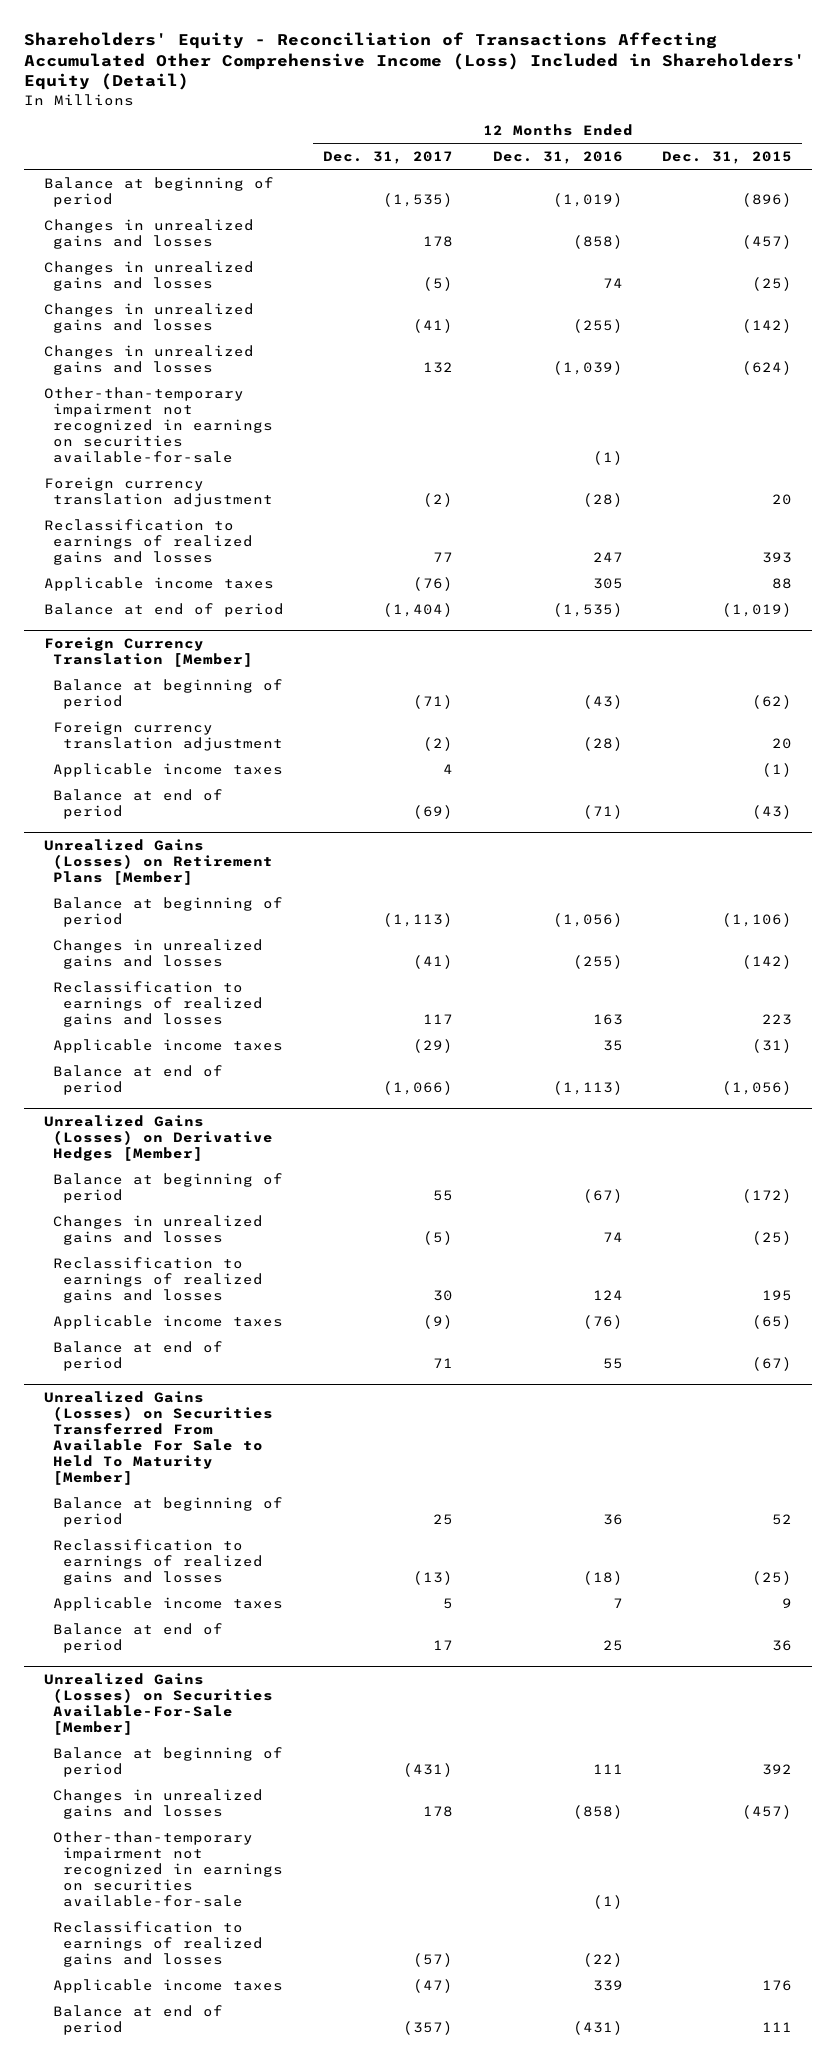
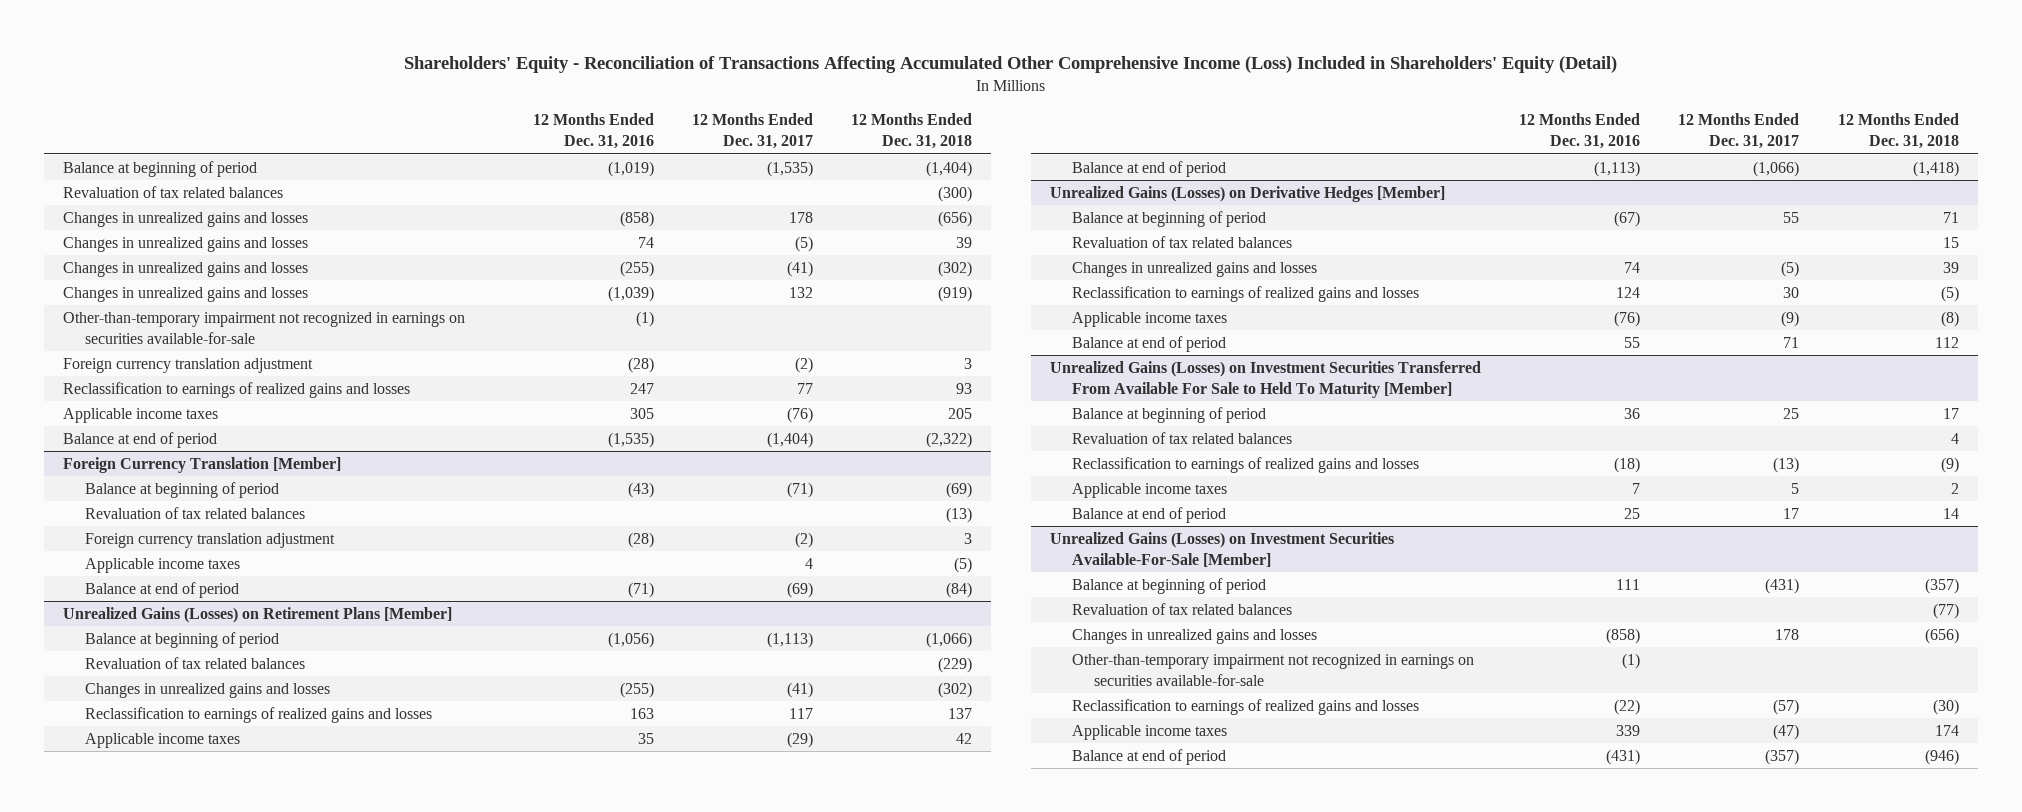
[662,151,793,165] Dec. 31, 2015 -> none
none -> [850,113,972,150] 12 Months Ended Dec. 31, 2018
none -> [63,185,284,198] Revaluation of tax related balances
none -> [85,506,306,519] Revaluation of tax related balances
none -> [85,656,306,669] Revaluation of tax related balances
none -> [1072,235,1293,248] Revaluation of tax related balances
[43,1390,274,1485] Unrealized Gains (Losses) on Securities Transferred From Available For Sale to Held To Maturity [Member] -> [1050,360,1482,398] Unrealized Gains (Losses) on Investment Securities Transferred From Available For Sale to Held To Maturity [Member]
none -> [1072,431,1293,444] Revaluation of tax related balances
[43,1672,274,1735] Unrealized Gains (Losses) on Securities Available-For-Sale [Member] -> [1050,531,1395,567] Unrealized Gains (Losses) on Investment Securities Available-For-Sale [Member]
none -> [1072,602,1293,615] Revaluation of tax related balances

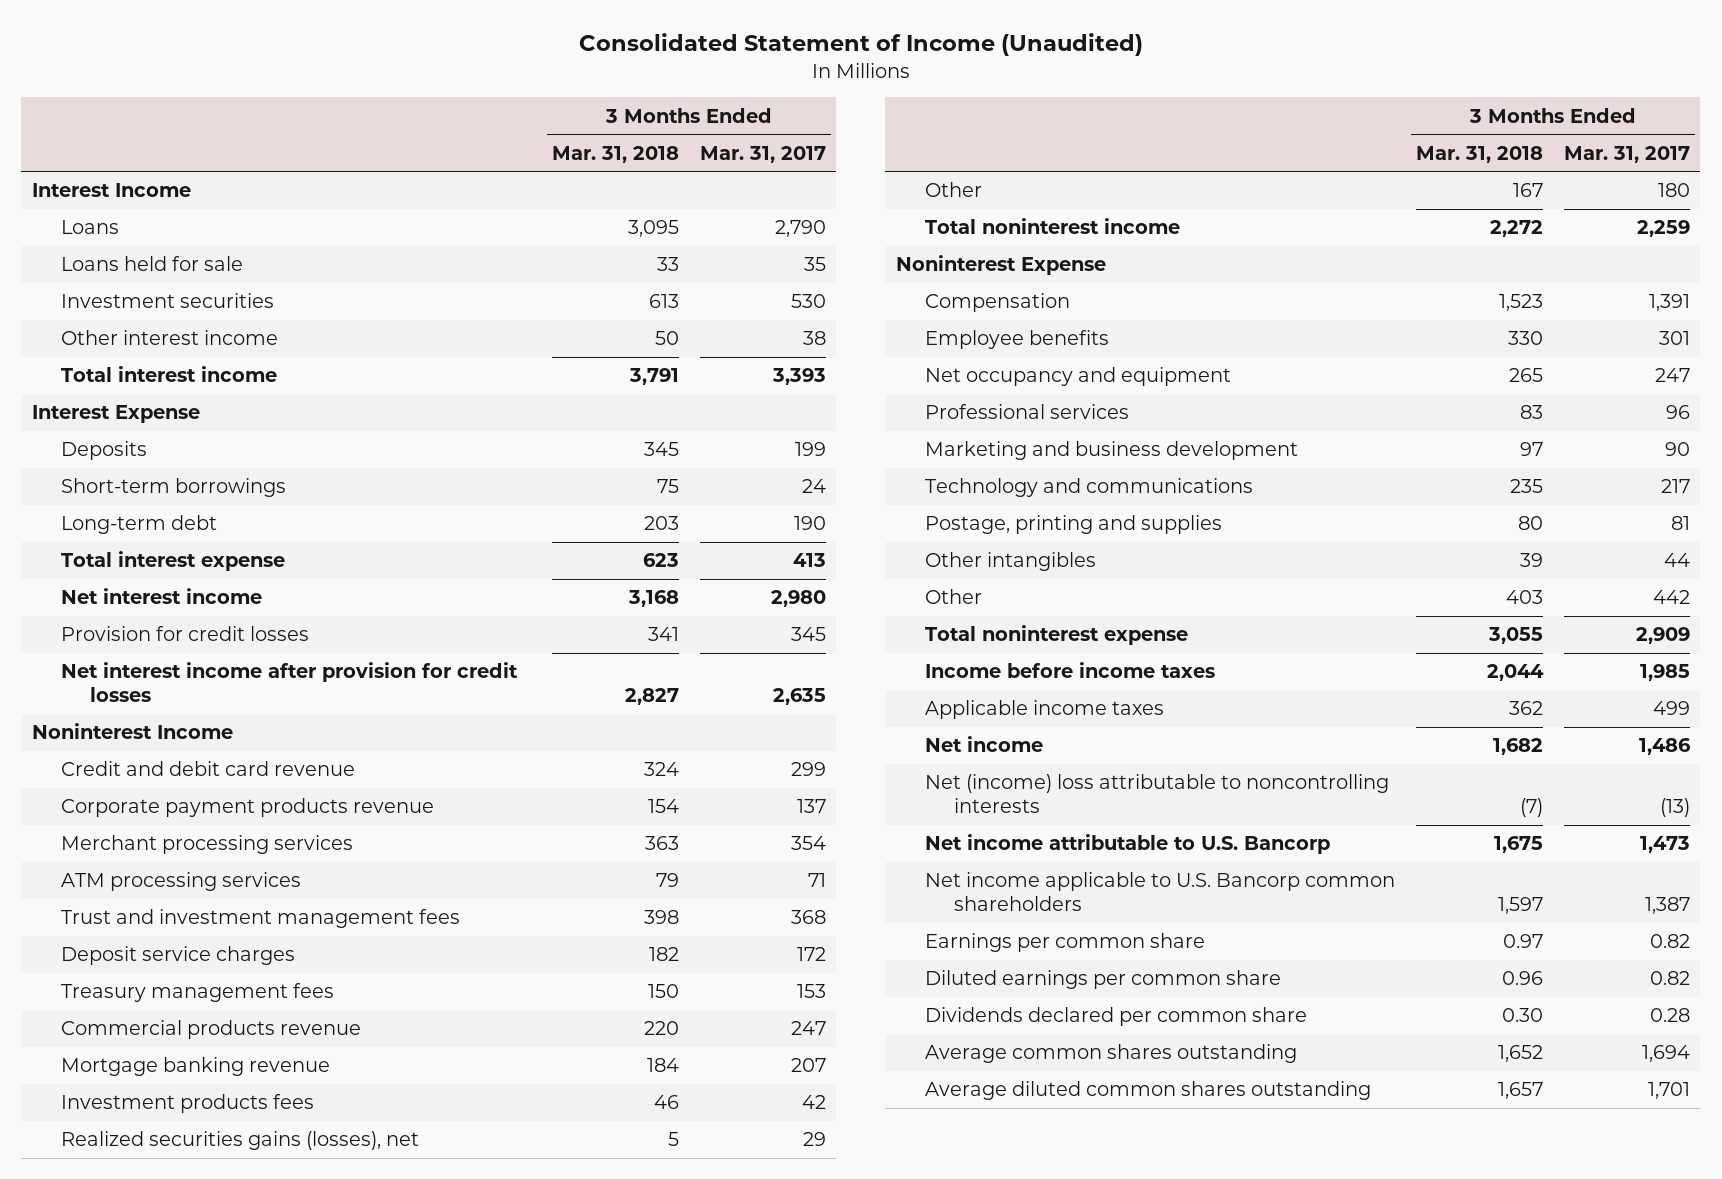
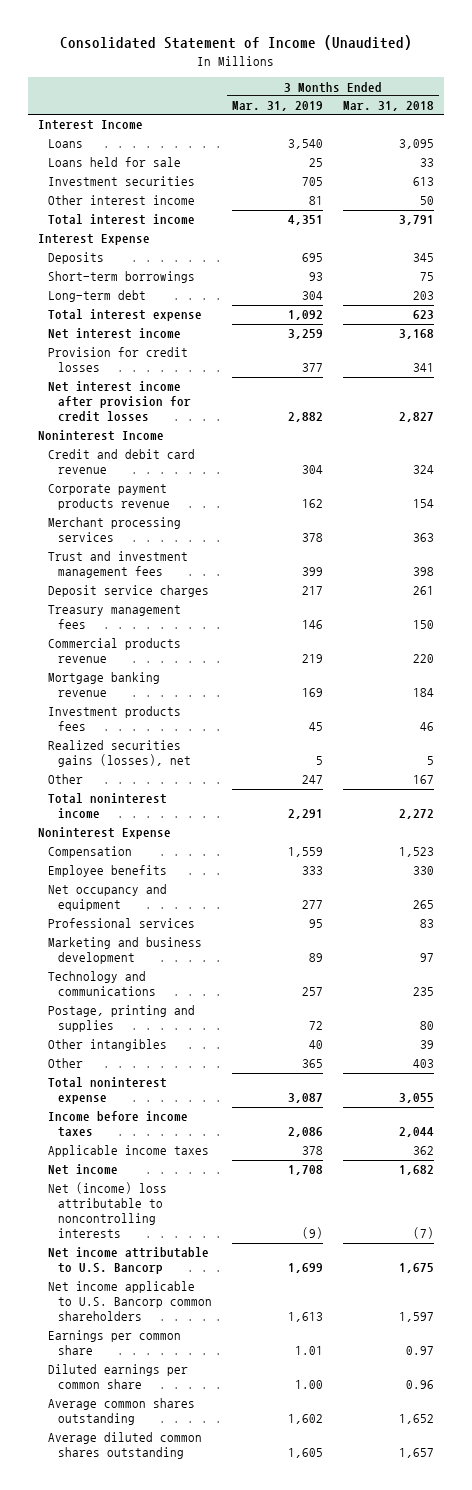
[699,145,826,163] Mar. 31, 2017 -> none
none -> [231,101,323,112] Mar. 31, 2019
[61,872,302,892] ATM processing services -> none
[648,947,679,962] 182 -> [413,586,435,596] 261
[925,1007,1308,1027] Dividends declared per common share -> none

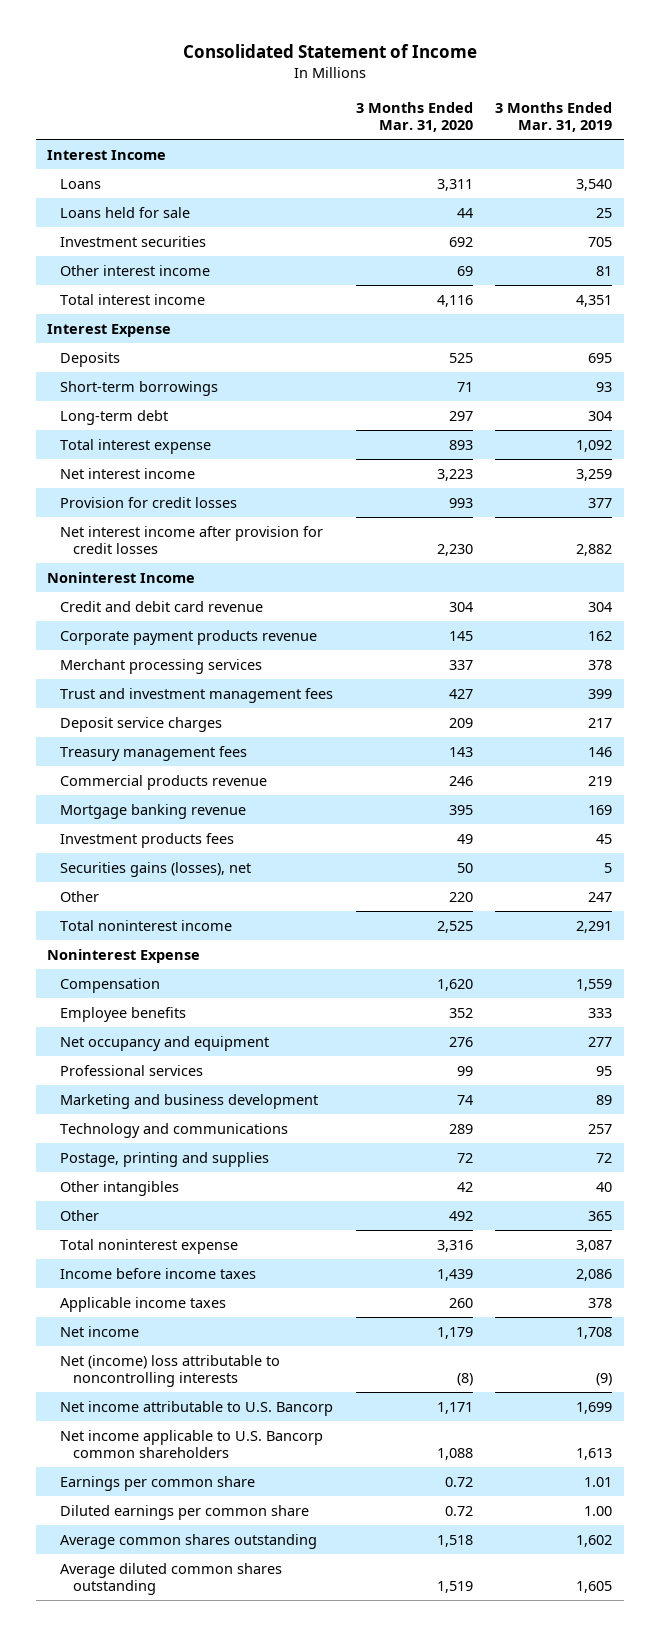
[60,35,413,51] Consolidated Statement of Income (Unaudited) -> [182,44,477,59] Consolidated Statement of Income
[343,101,435,112] Mar. 31, 2018 -> none
none -> [355,101,473,133] 3 Months Ended Mar. 31, 2020
[47,740,191,768] Realized securities gains (losses), net -> [60,861,252,877] Securities gains (losses), net

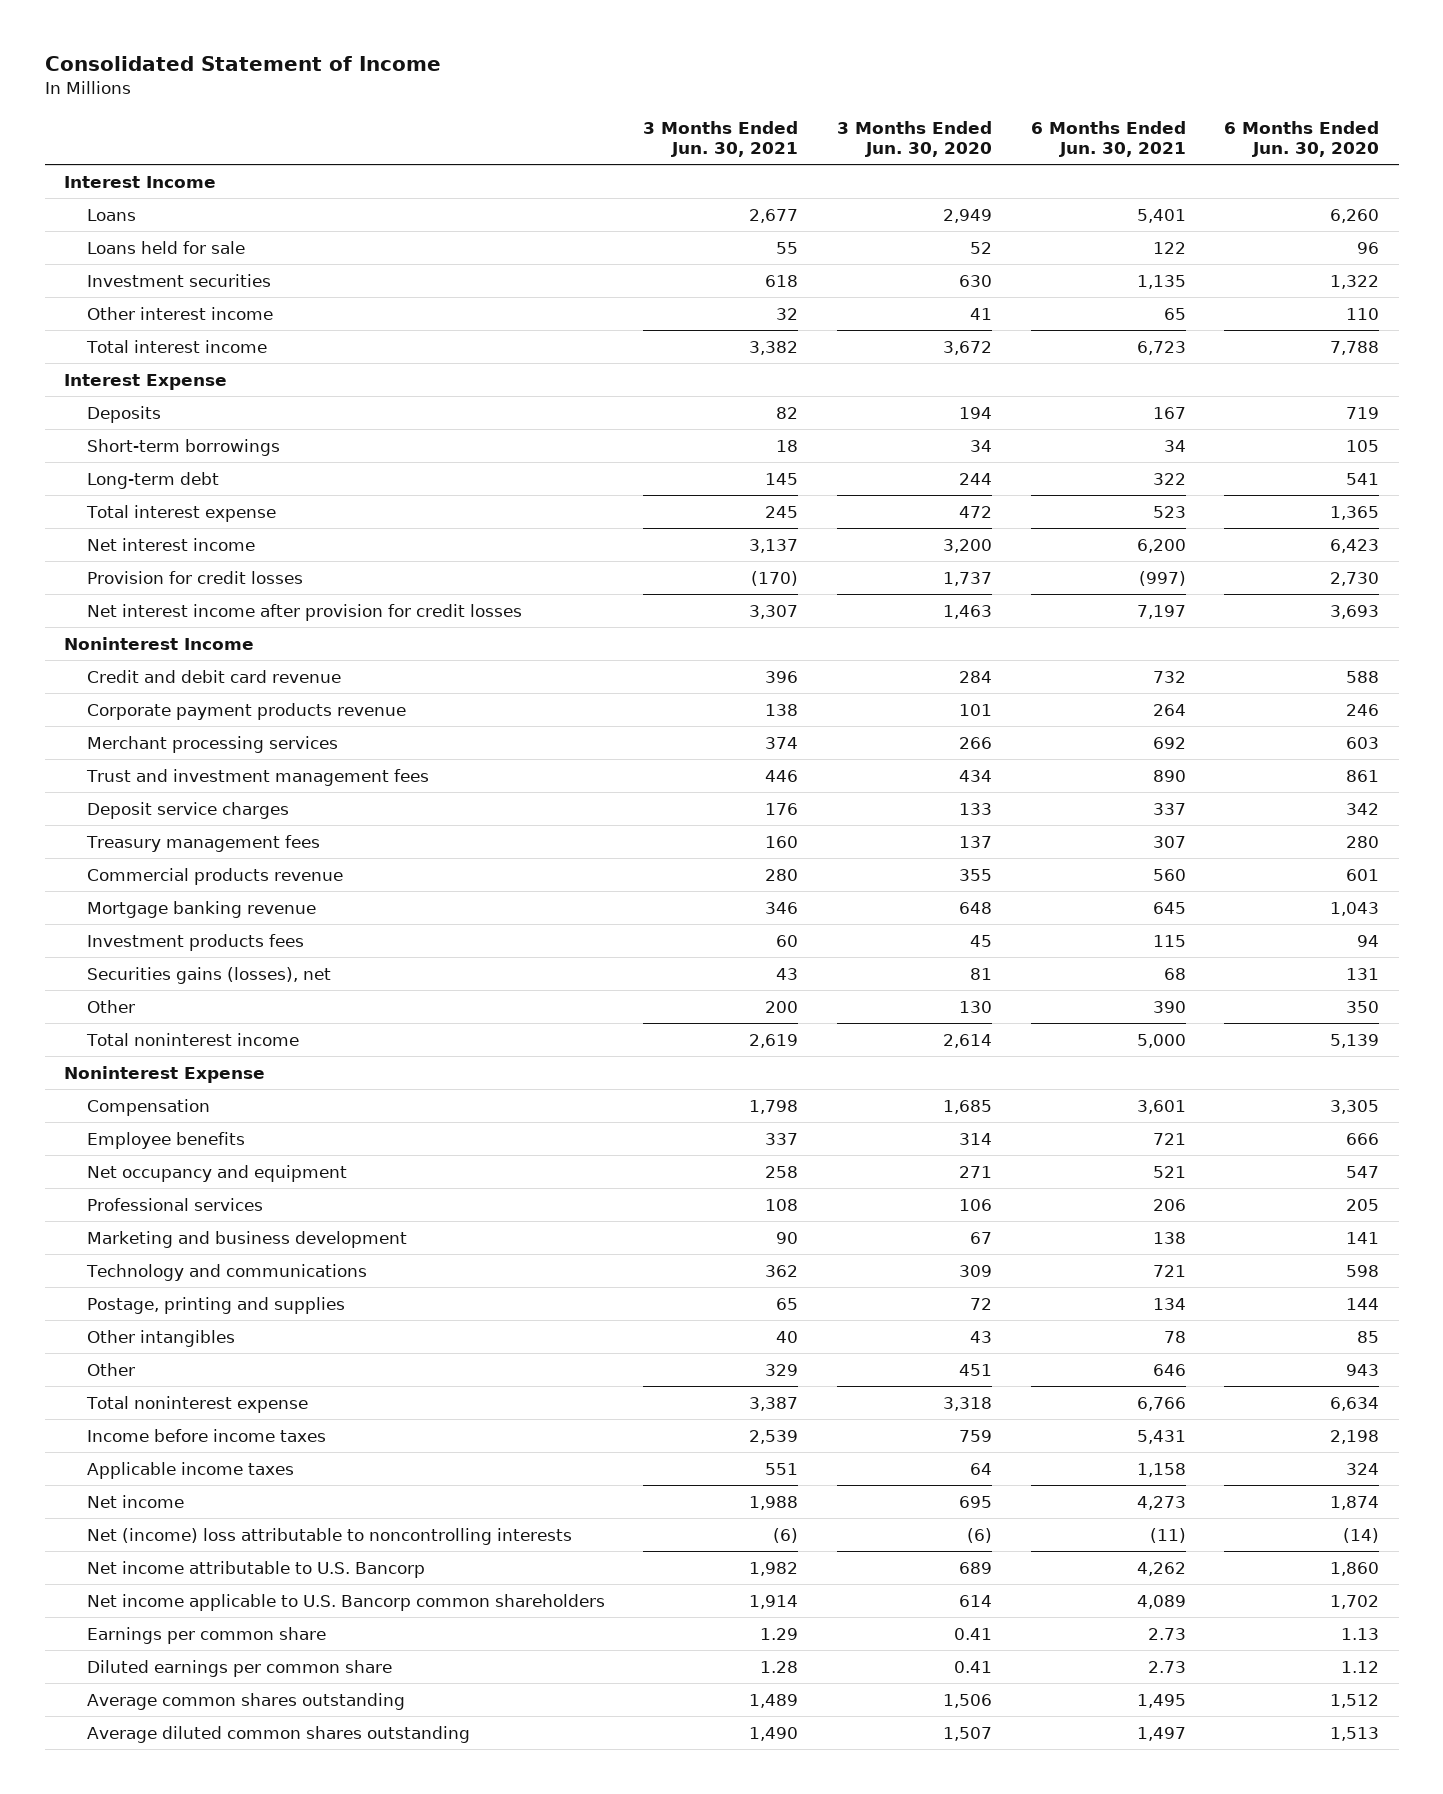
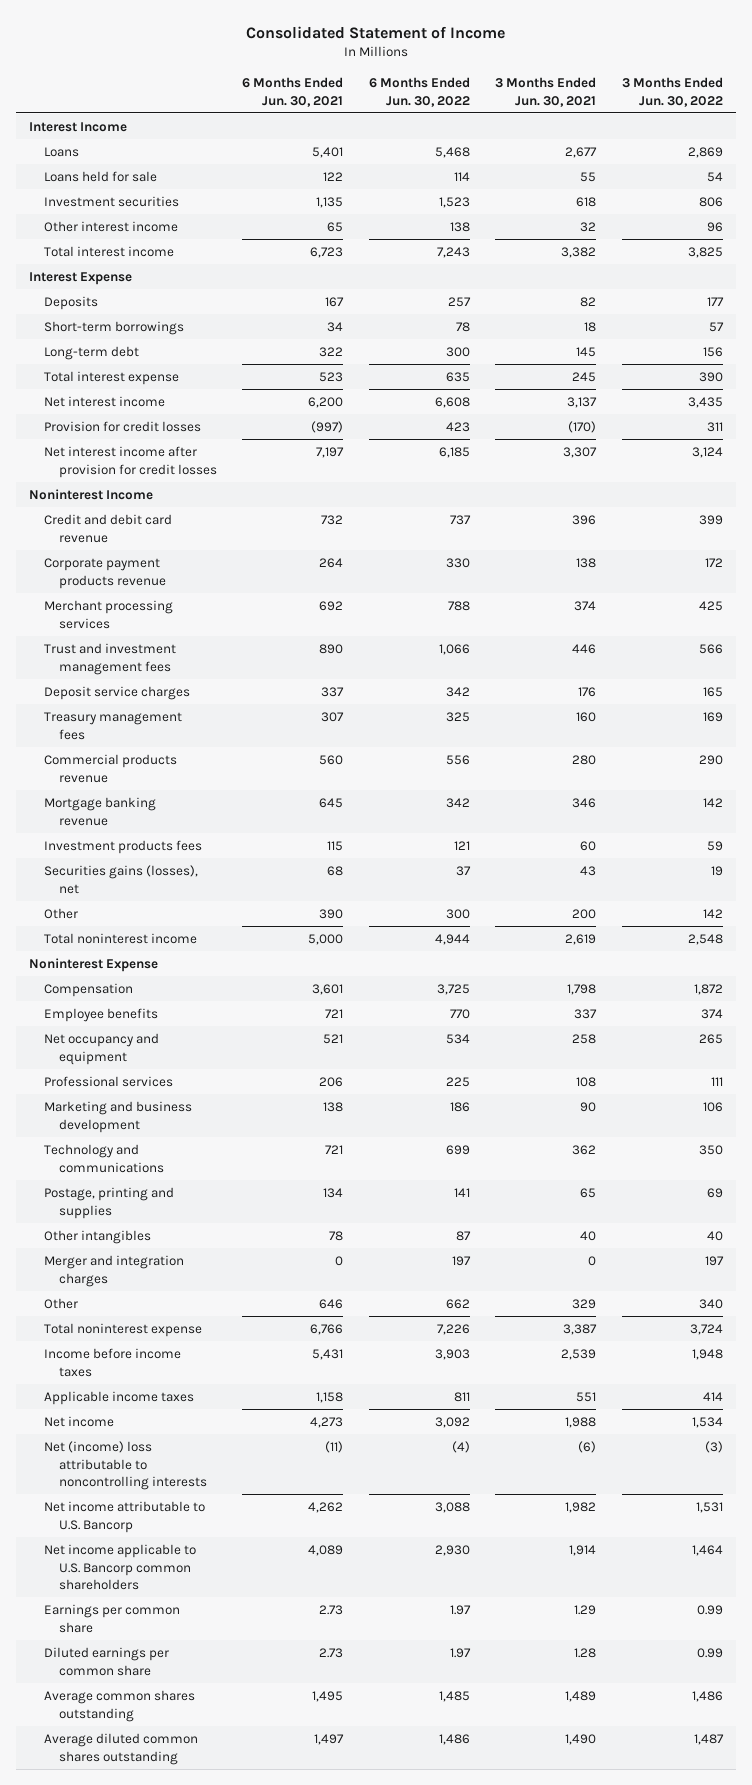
[837,121,993,157] 3 Months Ended Jun. 30, 2020 -> none
[1224,121,1380,157] 6 Months Ended Jun. 30, 2020 -> none
none -> [368,76,470,107] 6 Months Ended Jun. 30, 2022
none -> [621,76,723,107] 3 Months Ended Jun. 30, 2022
none -> [44,1254,185,1287] Merger and integration charges

